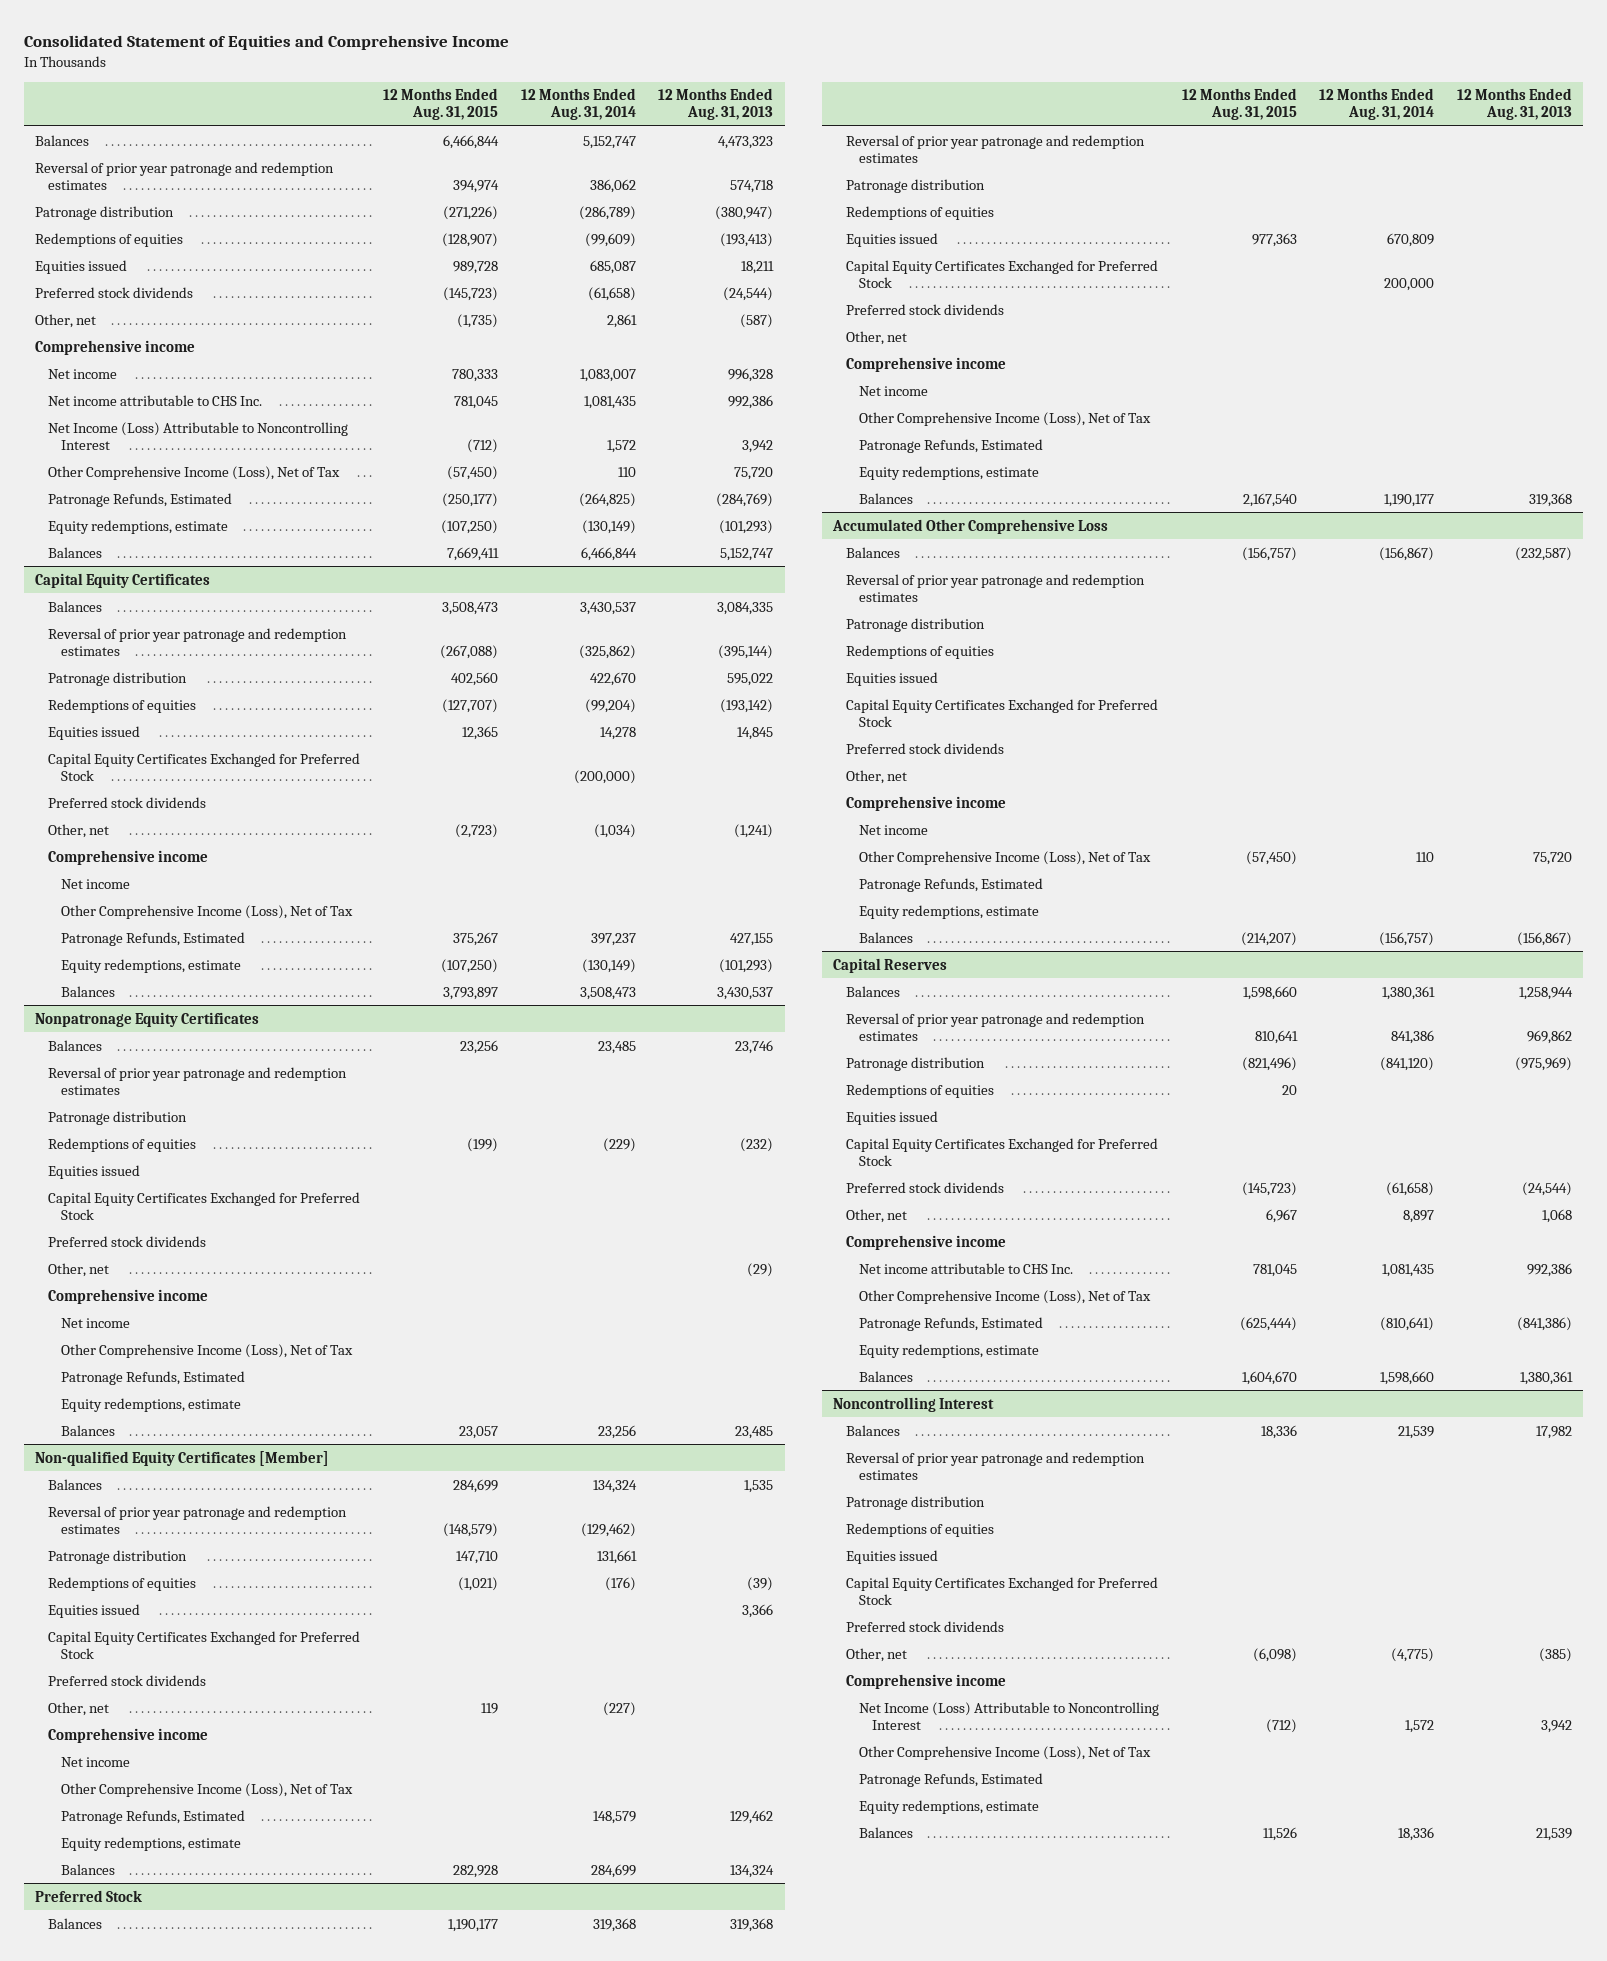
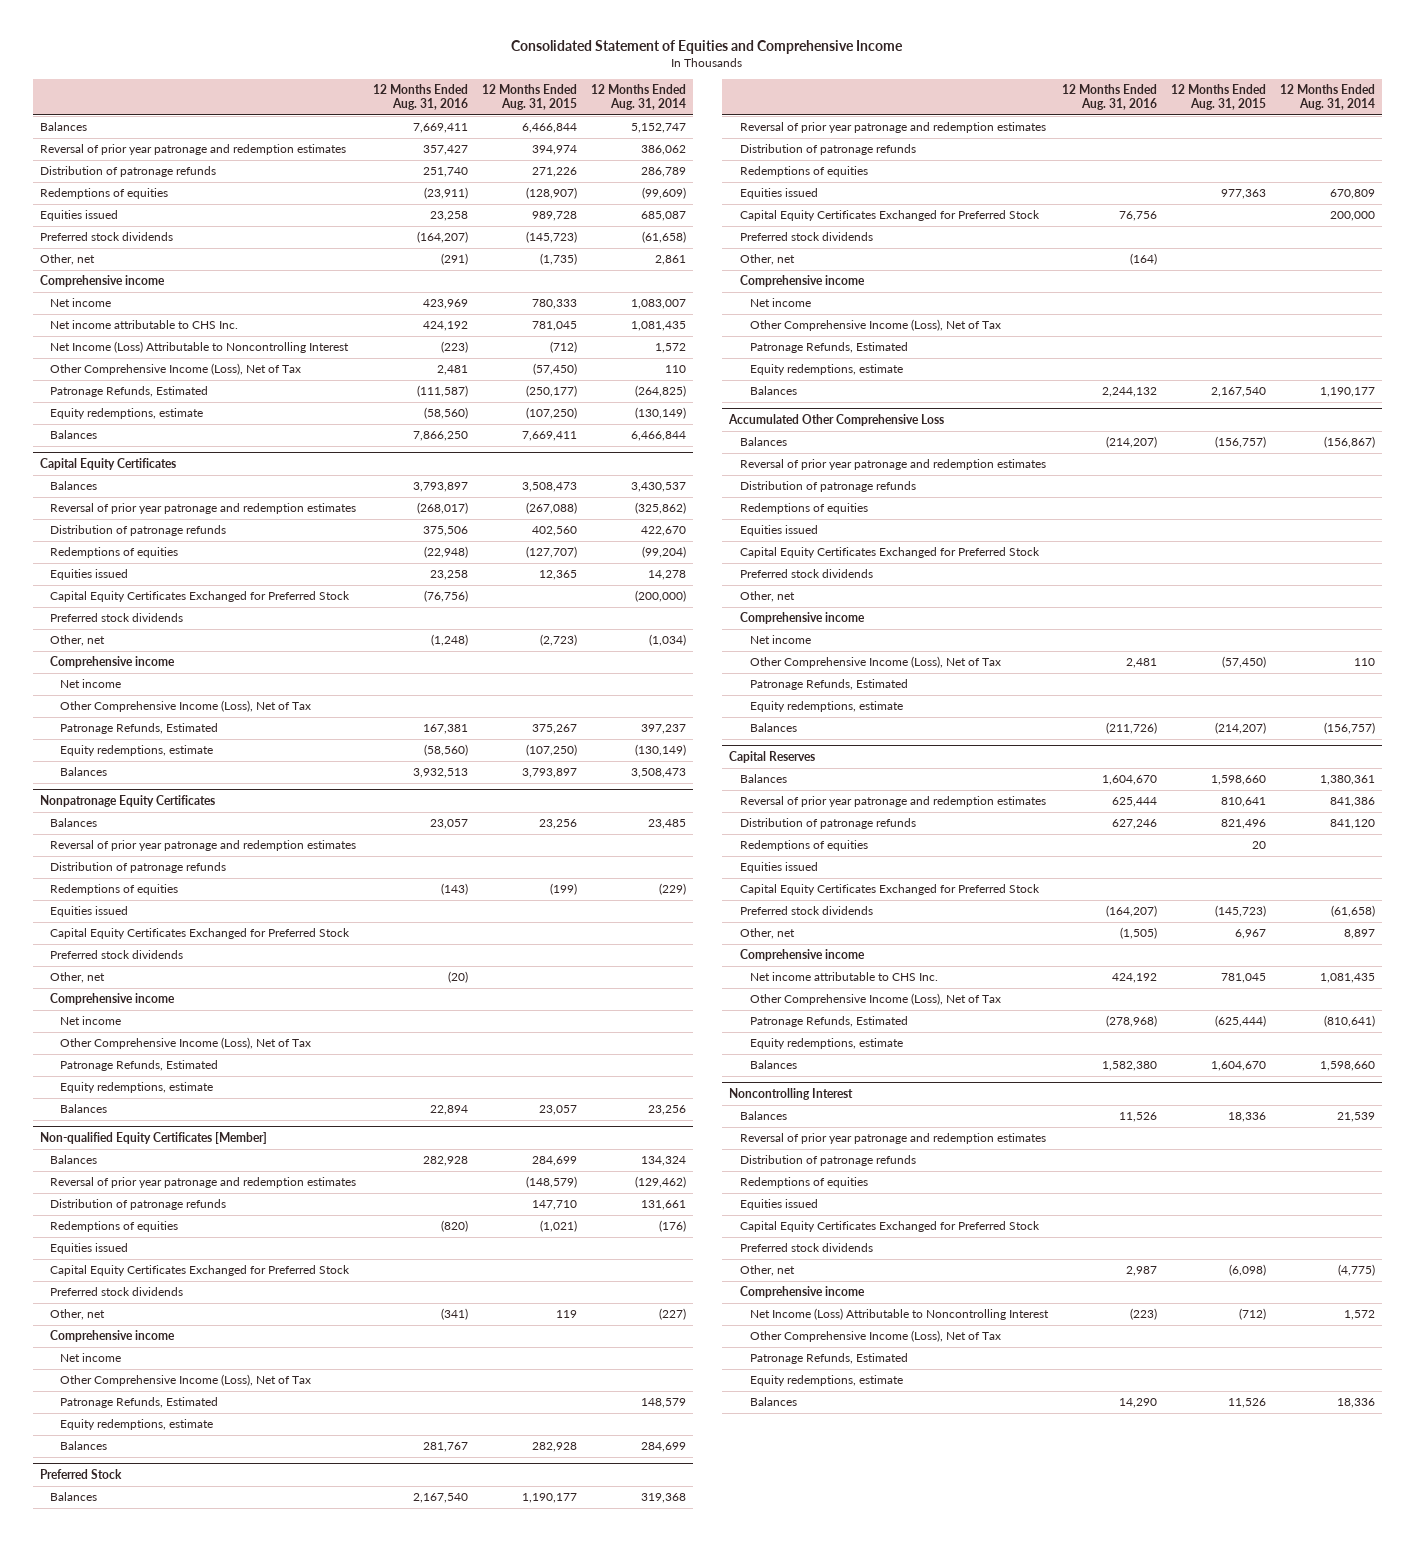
[658,88,774,121] 12 Months Ended Aug. 31, 2013 -> none
none -> [372,84,468,110] 12 Months Ended Aug. 31, 2016
[34,205,174,220] Patronage distribution -> [39,166,216,178] Distribution of patronage refunds
[443,205,499,220] (271,226) -> [531,167,577,178] 271,226
[578,205,636,220] (286,789) -> [640,167,686,178] 286,789
[47,671,187,686] Patronage distribution -> [50,525,227,537] Distribution of patronage refunds
[47,1110,187,1125] Patronage distribution -> [50,862,227,874] Distribution of patronage refunds
[47,1549,187,1564] Patronage distribution -> [50,1199,227,1211] Distribution of patronage refunds
[846,178,986,193] Patronage distribution -> [739,144,916,156] Distribution of patronage refunds
[846,617,986,632] Patronage distribution -> [739,481,916,493] Distribution of patronage refunds
[846,1056,986,1071] Patronage distribution -> [739,818,916,830] Distribution of patronage refunds
[1241,1056,1297,1071] (821,496) -> [1220,819,1266,830] 821,496
[1380,1056,1435,1071] (841,120) -> [1330,819,1376,830] 841,120
[846,1495,986,1510] Patronage distribution -> [739,1155,916,1167] Distribution of patronage refunds

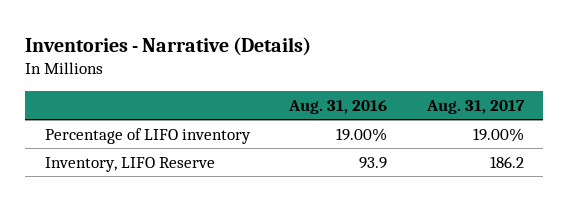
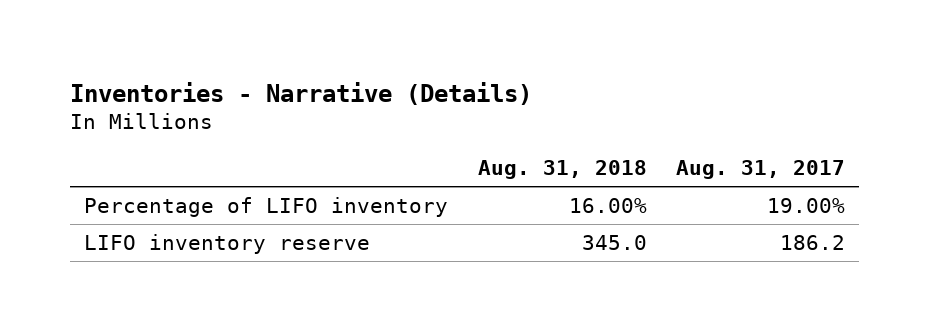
[288,100,388,115] Aug. 31, 2016 -> none
none -> [477,160,647,180] Aug. 31, 2018
[45,156,216,172] Inventory, LIFO Reserve -> [84,233,371,254] LIFO inventory reserve

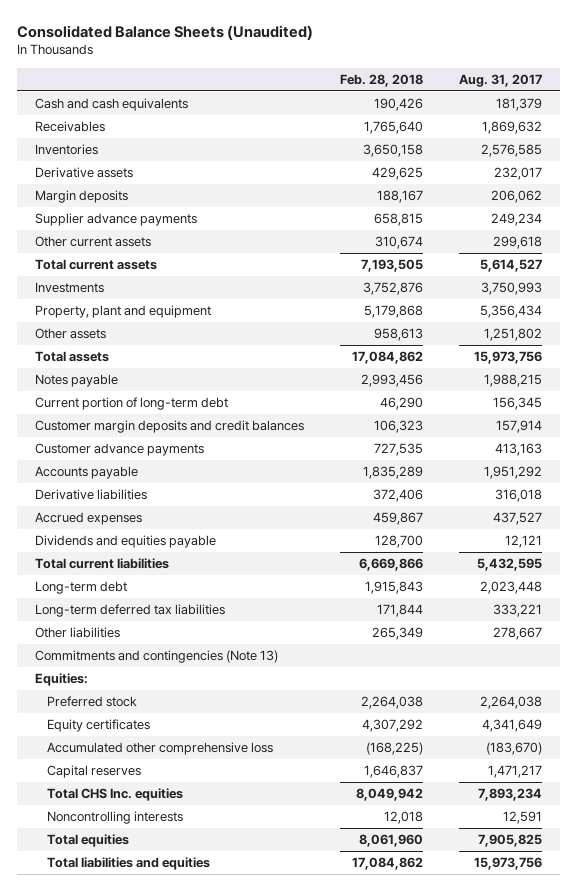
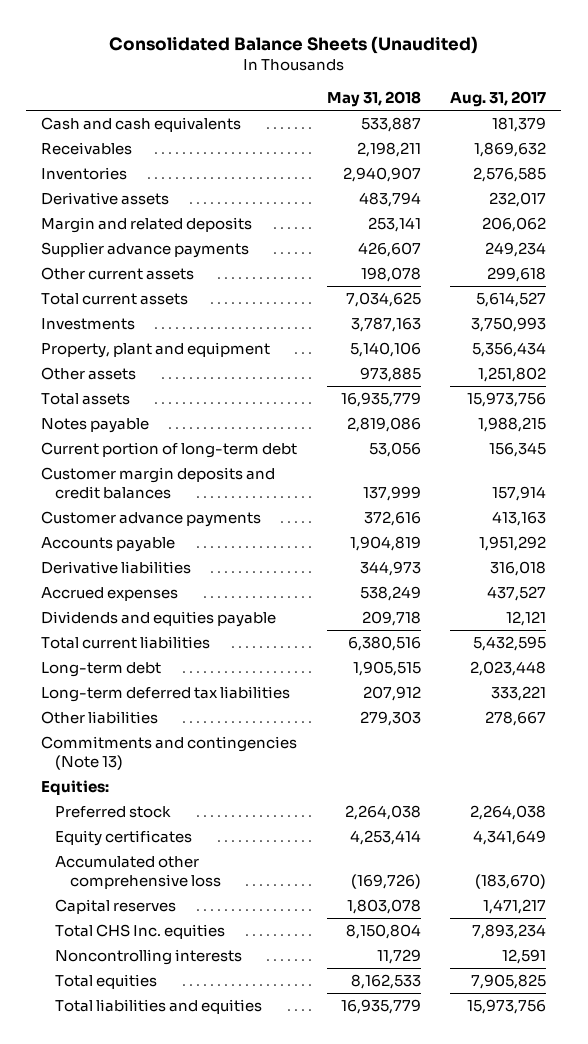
[339,73,423,87] Feb. 28, 2018 -> none
none -> [326,90,421,107] May 31, 2018
[34,190,128,204] Margin deposits -> [41,217,253,234] Margin and related deposits

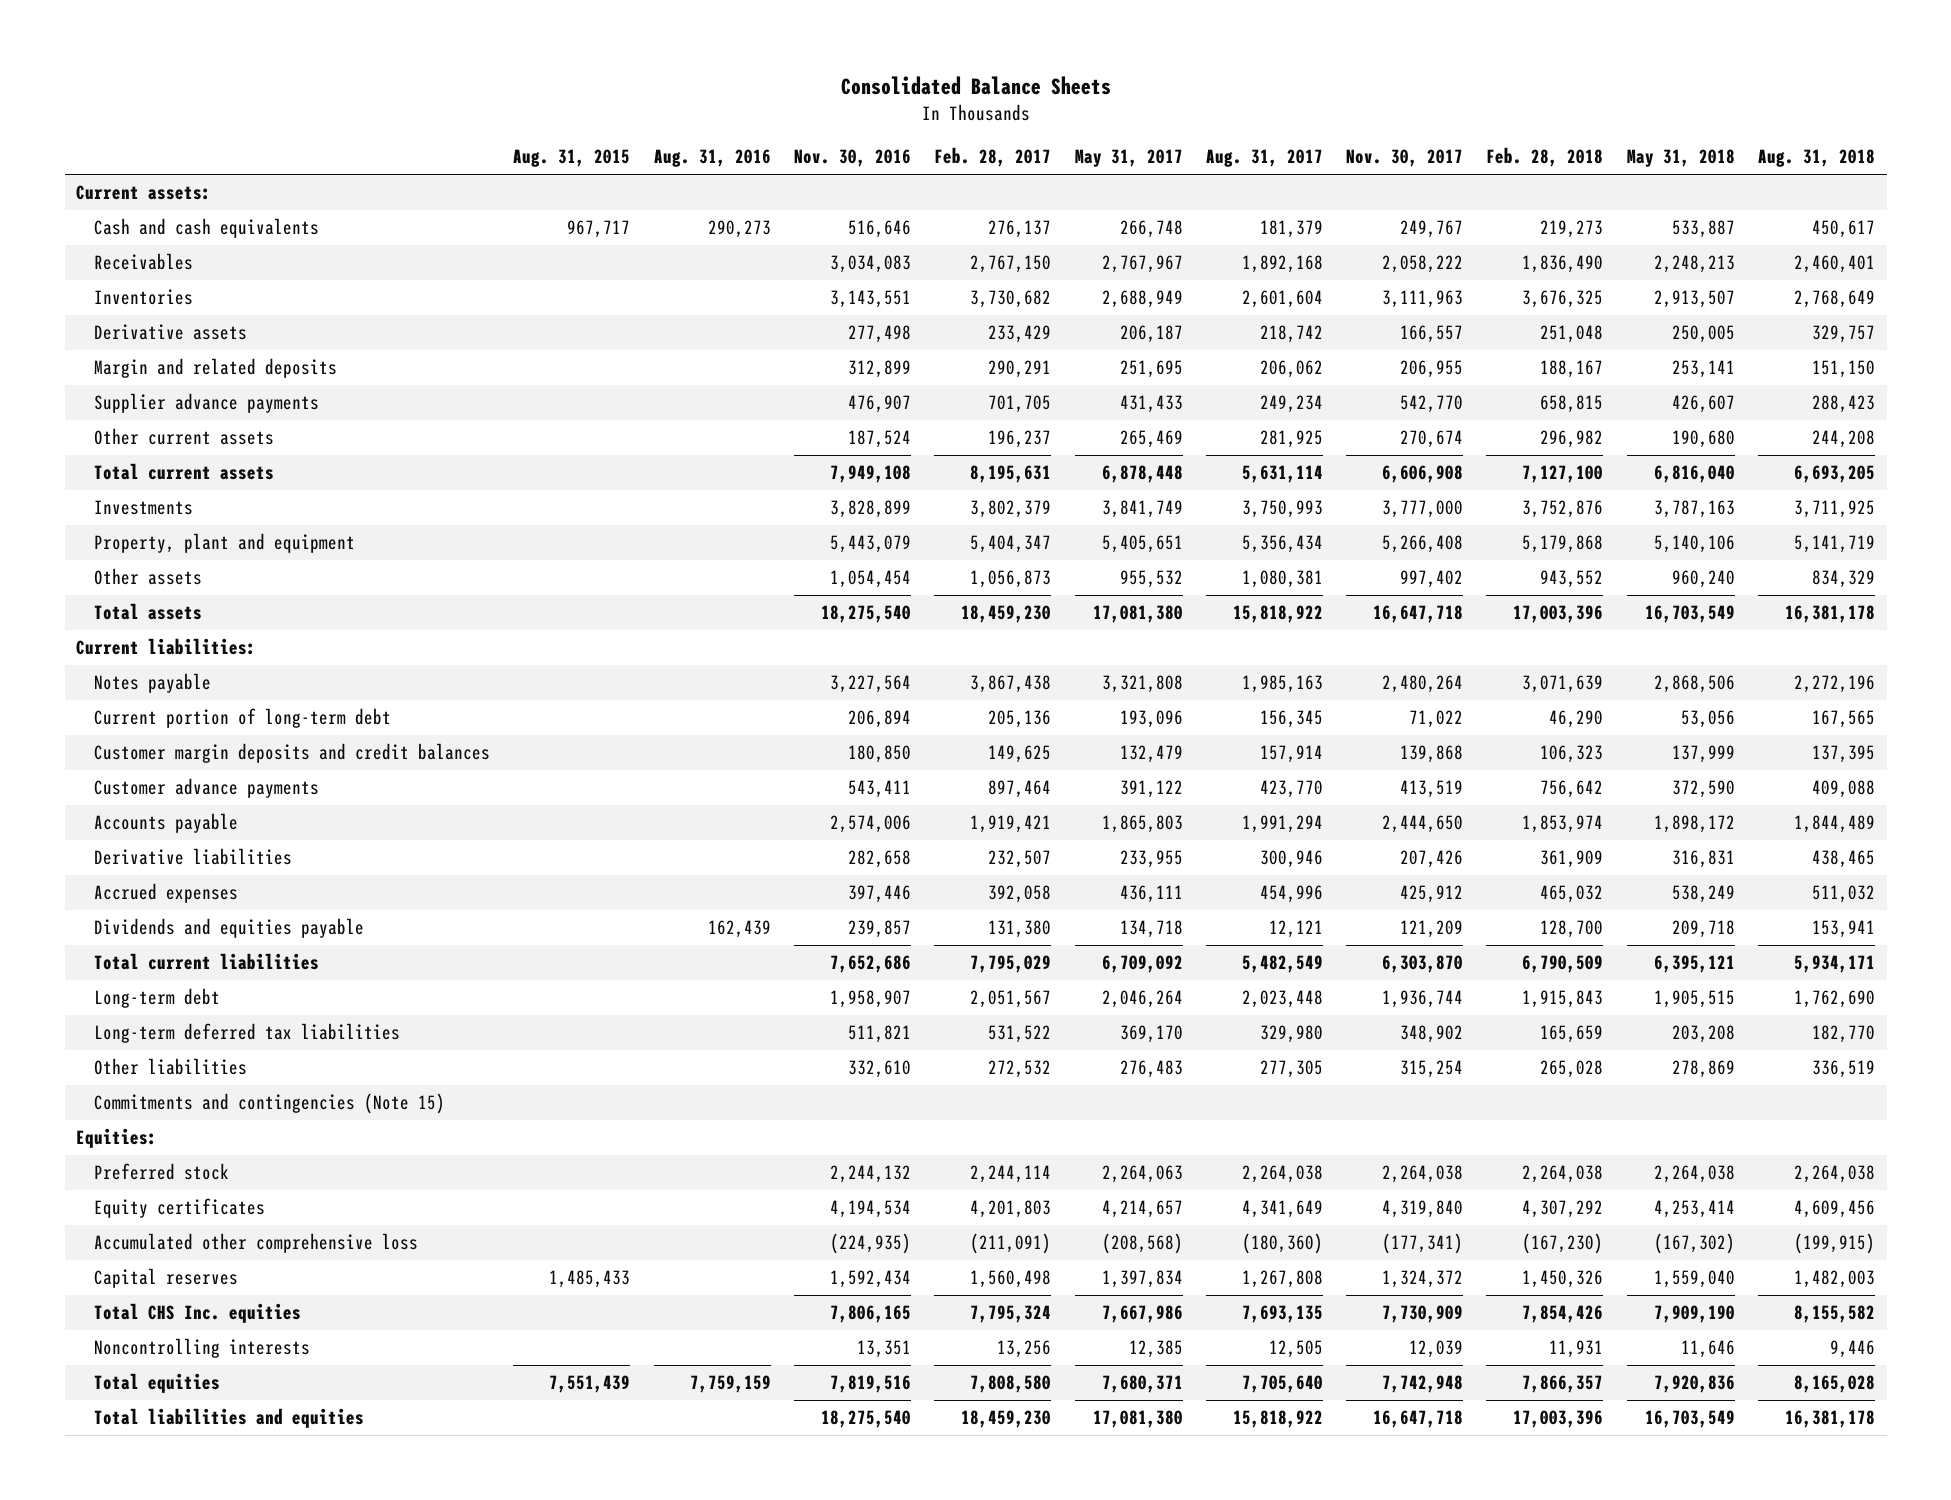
[108,35,478,54] Consolidated Balance Sheets (Unaudited) -> [840,76,1111,96] Consolidated Balance Sheets
none -> [513,149,631,168] Aug. 31, 2015
none -> [653,149,771,168] Aug. 31, 2016
none -> [793,149,911,168] Nov. 30, 2016
none -> [934,147,1052,168] Feb. 28, 2017
none -> [1074,149,1183,168] May 31, 2017
none -> [1346,149,1464,168] Nov. 30, 2017
none -> [1486,147,1604,168] Feb. 28, 2018
none -> [1757,149,1875,168] Aug. 31, 2018
none -> [76,185,212,201] Current assets:
[356,142,421,158] 2,198,211 -> [1653,255,1735,274] 2,248,213
[474,142,547,158] 1,869,632 -> [1241,255,1323,274] 1,892,168
[342,167,421,183] 2,940,907 -> [1653,290,1735,309] 2,913,507
[473,167,547,183] 2,576,585 -> [1241,290,1323,309] 2,601,604
[358,192,421,208] 483,794 -> [1671,325,1735,344] 250,005
[489,192,547,208] 232,017 -> [1259,325,1323,344] 218,742
[360,267,421,283] 198,078 -> [1671,430,1735,449] 190,680
[487,267,547,283] 299,618 -> [1259,430,1323,449] 281,925
[345,292,421,308] 7,034,625 -> [1653,465,1735,484] 6,816,040
[476,292,547,308] 5,614,527 -> [1241,465,1323,484] 5,631,114
[359,367,421,383] 973,885 -> [1671,570,1735,589] 960,240
[478,367,547,383] 1,251,802 -> [1241,570,1323,589] 1,080,381
[340,392,421,408] 16,935,779 -> [1644,605,1735,624] 16,703,549
[467,392,547,408] 15,973,756 -> [1232,605,1323,624] 15,818,922
none -> [76,638,257,656] Current liabilities:
[346,417,421,433] 2,819,086 -> [1653,675,1735,694] 2,868,506
[478,417,547,433] 1,988,215 -> [1241,675,1323,694] 1,985,163
[363,511,421,527] 372,616 -> [1671,780,1735,799] 372,590
[492,511,547,527] 413,163 -> [1259,780,1323,799] 423,770
[349,536,421,552] 1,904,819 -> [1653,815,1735,834] 1,898,172
[479,536,547,552] 1,951,292 -> [1241,815,1323,834] 1,991,294
[359,561,421,577] 344,973 -> [1671,850,1735,869] 316,831
[490,561,547,577] 316,018 -> [1259,850,1323,869] 300,946
[487,586,547,602] 437,527 -> [1259,885,1323,904] 454,996
[347,636,421,652] 6,380,516 -> [1653,955,1735,974] 6,395,121
[473,636,547,652] 5,432,595 -> [1241,955,1323,974] 5,482,549
[362,686,421,702] 207,912 -> [1671,1025,1735,1044] 203,208
[491,686,547,702] 333,221 -> [1259,1025,1323,1044] 329,980
[359,711,421,727] 279,303 -> [1671,1060,1735,1079] 278,869
[485,711,547,727] 278,667 -> [1259,1060,1323,1079] 277,305
[41,736,298,770] Commitments and contingencies (Note 13) -> [94,1093,446,1115] Commitments and contingencies (Note 15)
[350,873,421,889] (169,726) -> [1653,1233,1735,1255] (167,302)
[475,873,547,889] (183,670) -> [1241,1233,1323,1255] (180,360)
[346,899,421,915] 1,803,078 -> [1653,1270,1735,1289] 1,559,040
[483,899,547,915] 1,471,217 -> [1241,1270,1323,1289] 1,267,808
[345,924,421,940] 8,150,804 -> [1653,1305,1735,1324] 7,909,190
[472,924,547,940] 7,893,234 -> [1241,1305,1323,1324] 7,693,135
[376,949,421,965] 11,729 -> [1680,1340,1735,1359] 11,646
[502,949,547,965] 12,591 -> [1268,1340,1323,1359] 12,505
[350,974,421,990] 8,162,533 -> [1653,1375,1735,1394] 7,920,836
[471,974,547,990] 7,905,825 -> [1241,1375,1323,1394] 7,705,640
[340,999,421,1015] 16,935,779 -> [1644,1410,1735,1429] 16,703,549
[467,999,547,1015] 15,973,756 -> [1232,1410,1323,1429] 15,818,922

